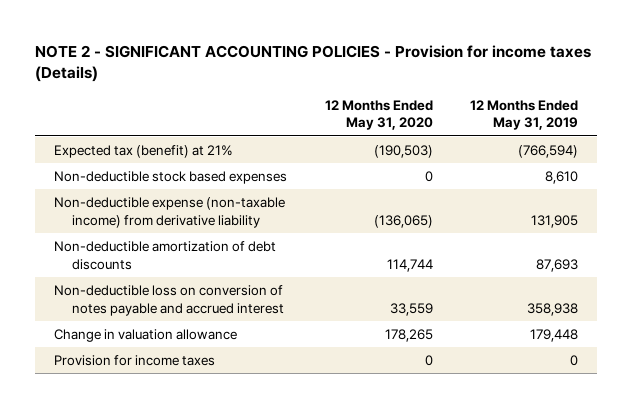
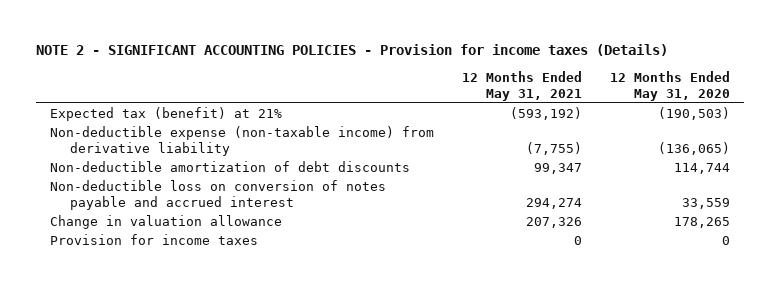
[470,99,579,131] 12 Months Ended May 31, 2019 -> none
none -> [462,70,583,101] 12 Months Ended May 31, 2021
[54,171,288,185] Non-deductible stock based expenses -> none

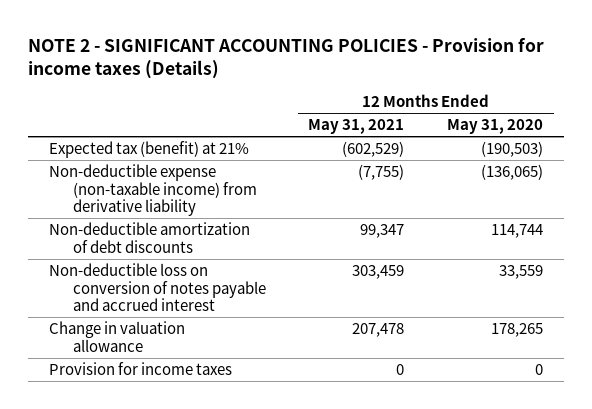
[510,107,583,121] (593,192) -> [342,141,405,158] (602,529)
[526,198,583,210] 294,274 -> [352,265,405,280] 303,459
[526,217,583,229] 207,326 -> [352,323,405,338] 207,478

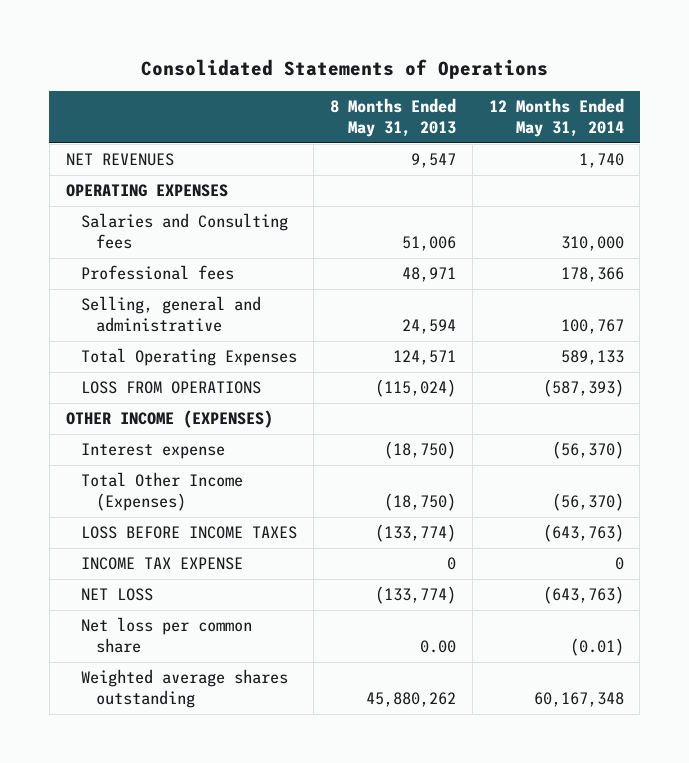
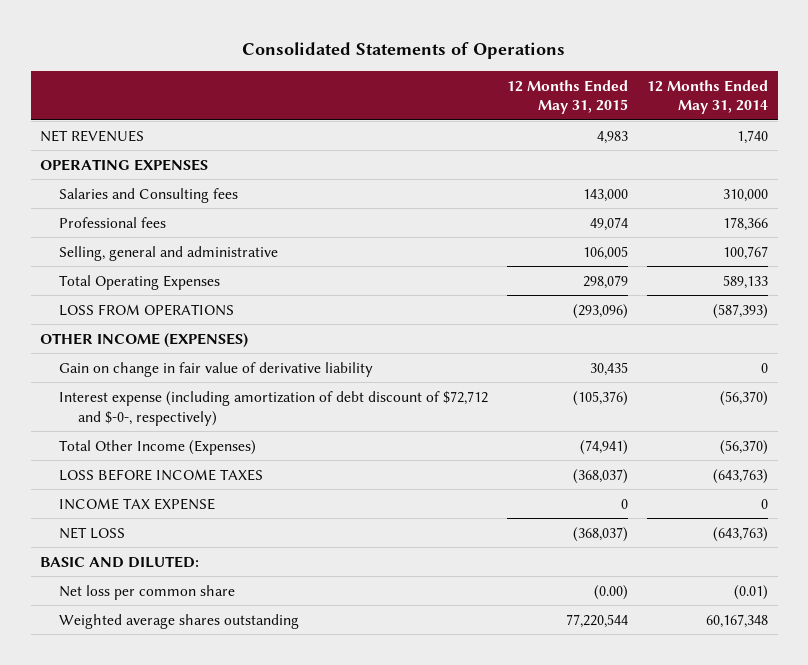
[329,98,456,137] 8 Months Ended May 31, 2013 -> none
none -> [507,79,629,115] 12 Months Ended May 31, 2015
none -> [59,361,374,377] Gain on change in fair value of derivative liability
[80,443,225,460] Interest expense -> [59,390,489,426] Interest expense (including amortization of debt discount of $72,712 and $-0-, respectively)
none -> [40,555,200,568] BASIC AND DILUTED:

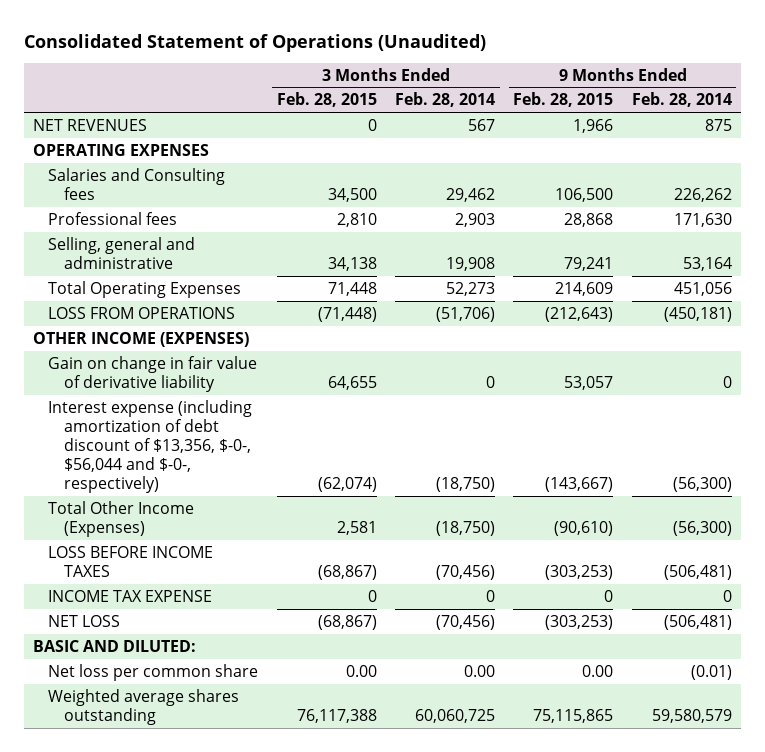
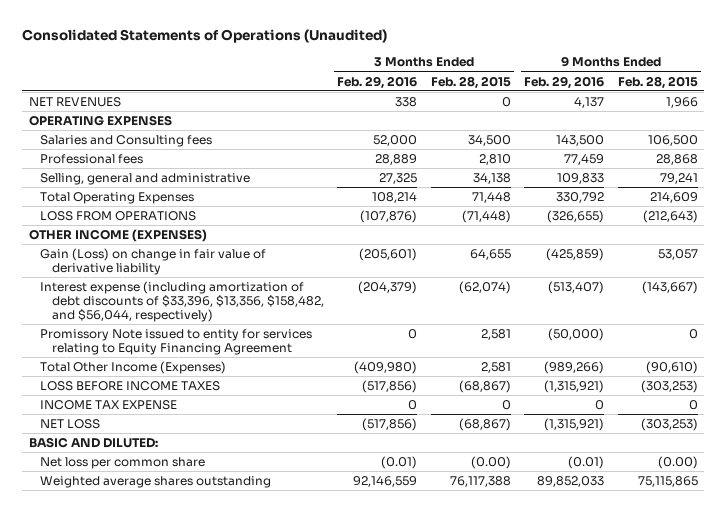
[23,33,486,52] Consolidated Statement of Operations (Unaudited) -> [22,29,388,44] Consolidated Statements of Operations (Unaudited)
[395,92,496,108] Feb. 28, 2014 -> none
[631,92,732,108] Feb. 28, 2014 -> none
none -> [337,75,418,89] Feb. 29, 2016
none -> [524,75,605,89] Feb. 29, 2016
[48,355,258,392] Gain on change in fair value of derivative liability -> [40,248,267,275] Gain (Loss) on change in fair value of derivative liability
[48,399,253,493] Interest expense (including amortization of debt discount of $13,356, $-0-, $56,044 and $-0-, respectively) -> [40,281,324,322] Interest expense (including amortization of debt discounts of $33,396, $13,356, $158,482, and $56,044, respectively)
none -> [40,329,313,355] Promissory Note issued to entity for services relating to Equity Financing Agreement
[345,664,377,677] 0.00 -> [470,456,511,470] (0.00)
[582,664,614,677] 0.00 -> [657,456,698,470] (0.00)

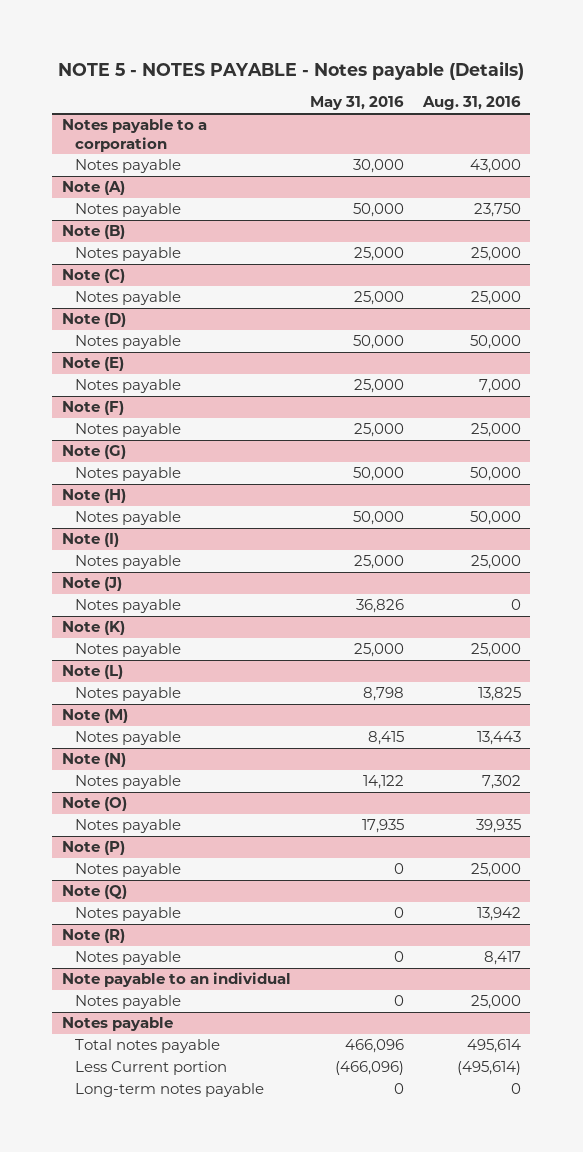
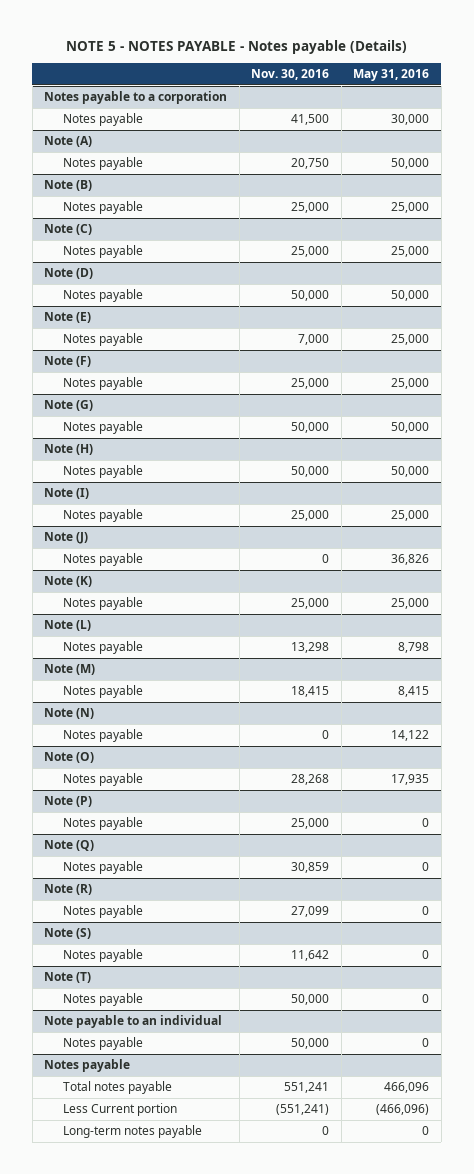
[421,96,521,111] Aug. 31, 2016 -> none
none -> [251,68,330,80] Nov. 30, 2016
none -> [44,928,92,940] Note (S)
none -> [63,949,144,963] Notes payable
none -> [44,972,92,984] Note (T)
none -> [63,993,144,1007] Notes payable

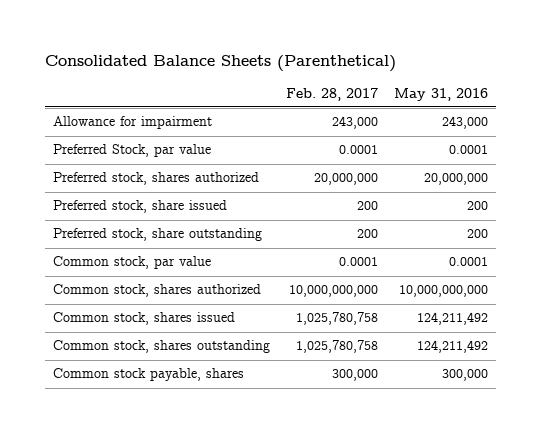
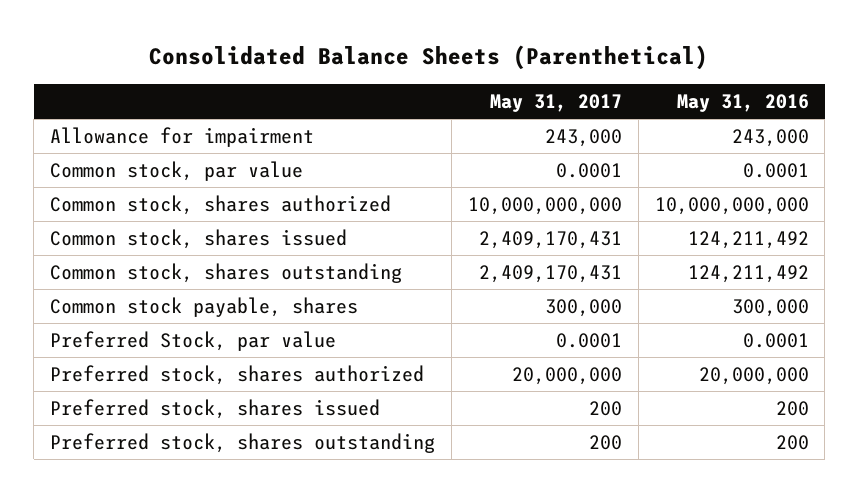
[285,87,378,101] Feb. 28, 2017 -> none
none -> [489,93,622,112] May 31, 2017
[52,200,227,214] Preferred stock, share issued -> none
[52,228,262,242] Preferred stock, share outstanding -> none
[52,144,211,158] Preferred Stock, par value -> [50,331,337,352] Preferred Stock, par value
[52,172,259,186] Preferred stock, shares authorized -> [50,365,425,386] Preferred stock, shares authorized
none -> [50,399,381,420] Preferred stock, shares issued
none -> [50,433,436,454] Preferred stock, shares outstanding

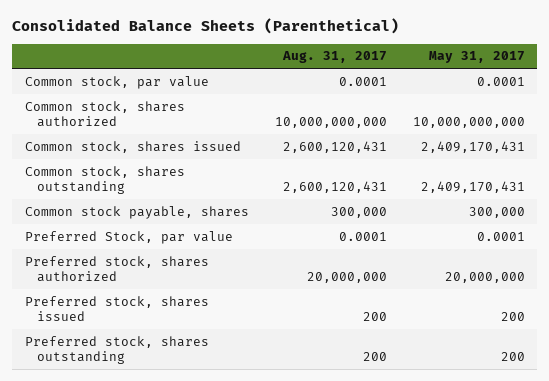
[676,93,809,112] May 31, 2016 -> none
none -> [281,51,387,64] Aug. 31, 2017
[50,127,315,148] Allowance for impairment -> none

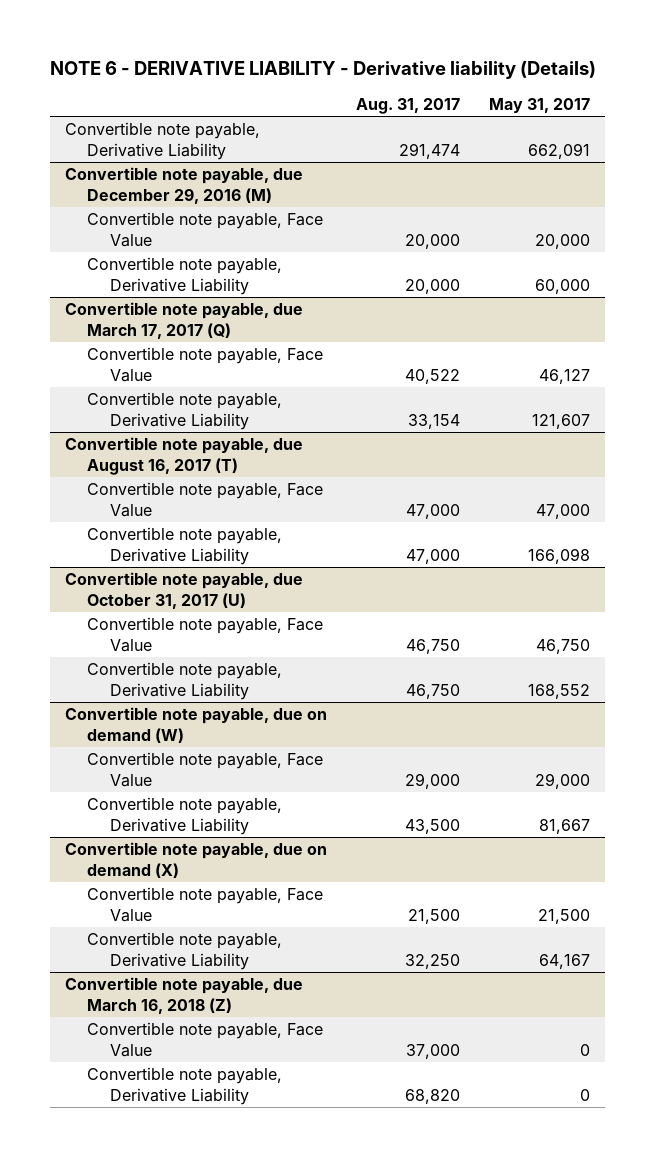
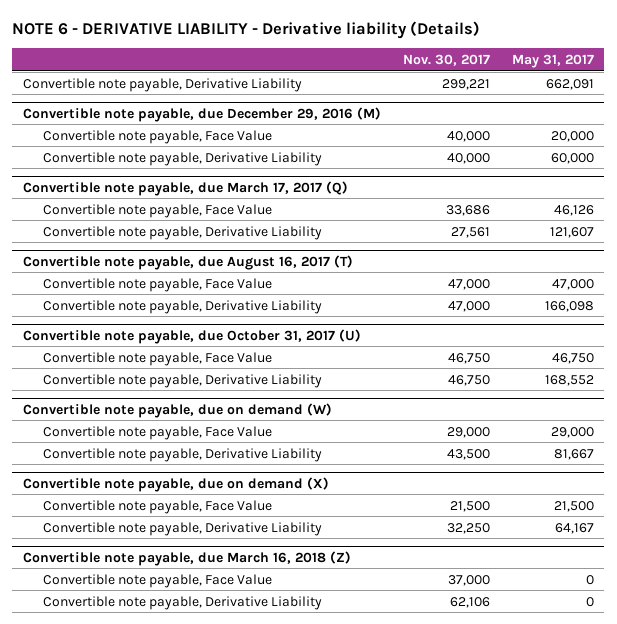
[356,97,461,114] Aug. 31, 2017 -> none
none -> [402,53,490,66] Nov. 30, 2017
[539,368,591,384] 46,127 -> [553,204,594,216] 46,126

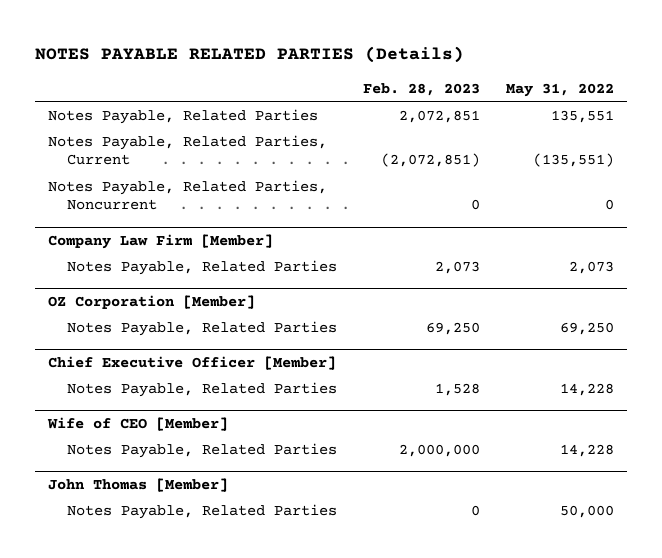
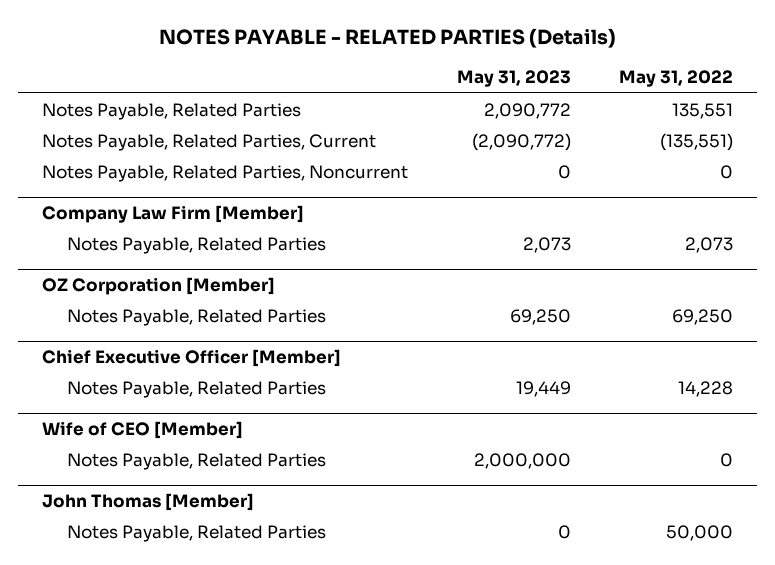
[35,46,465,64] NOTES PAYABLE RELATED PARTIES (Details) -> [158,28,616,49] NOTES PAYABLE - RELATED PARTIES (Details)
[363,82,481,96] Feb. 28, 2023 -> none
none -> [456,70,571,88] May 31, 2023
[559,443,614,457] 14,228 -> [720,452,734,467] 0

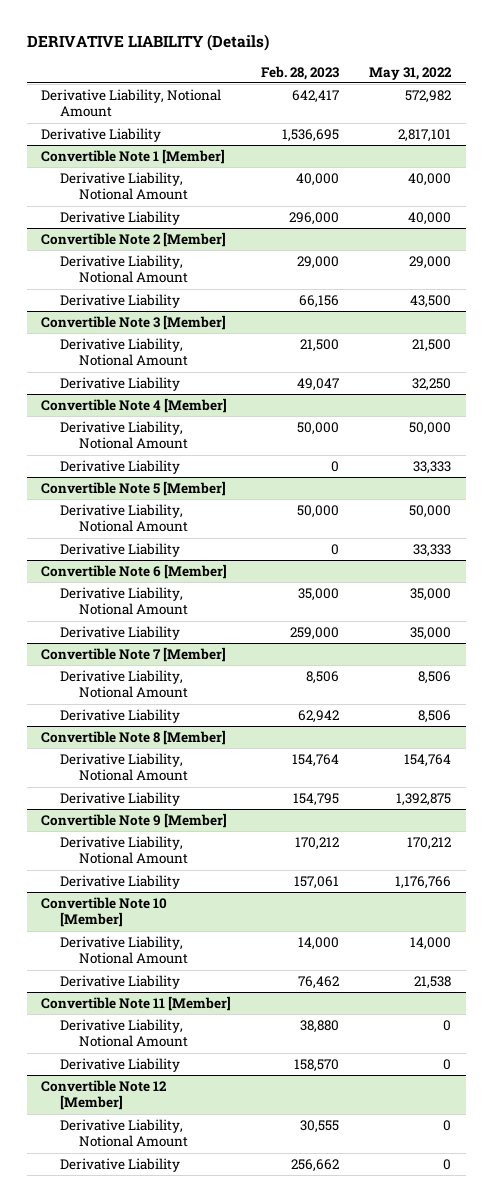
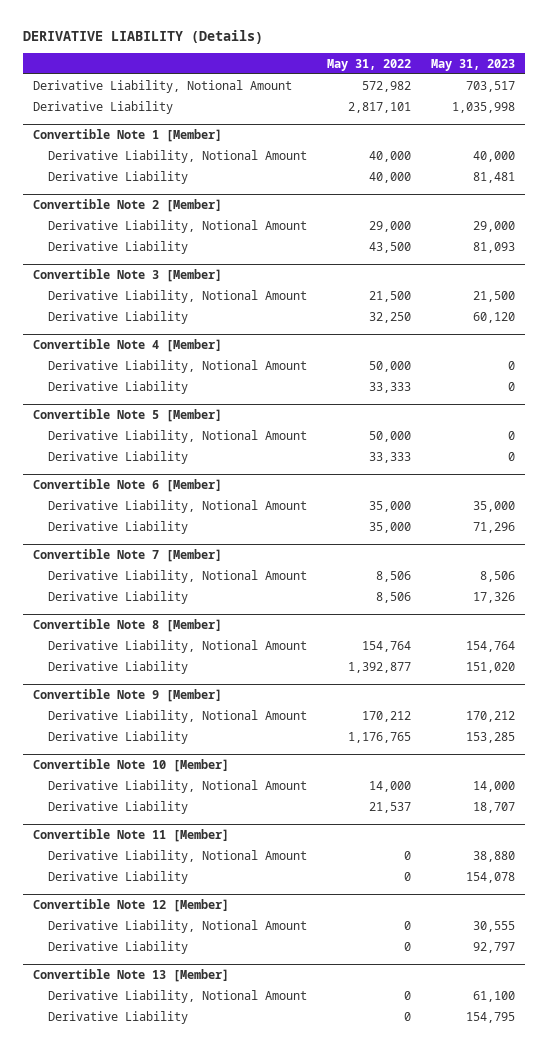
[261,65,340,80] Feb. 28, 2023 -> none
none -> [430,58,515,71] May 31, 2023
[396,792,452,806] 1,392,875 -> [347,661,411,673] 1,392,877
[395,875,452,889] 1,176,766 -> [347,731,411,743] 1,176,765
[414,975,452,989] 21,538 -> [368,801,411,813] 21,537
none -> [32,969,229,983] Convertible Note 13 [Member]
none -> [47,989,307,1003] Derivative Liability, Notional Amount
none -> [47,1010,188,1024] Derivative Liability

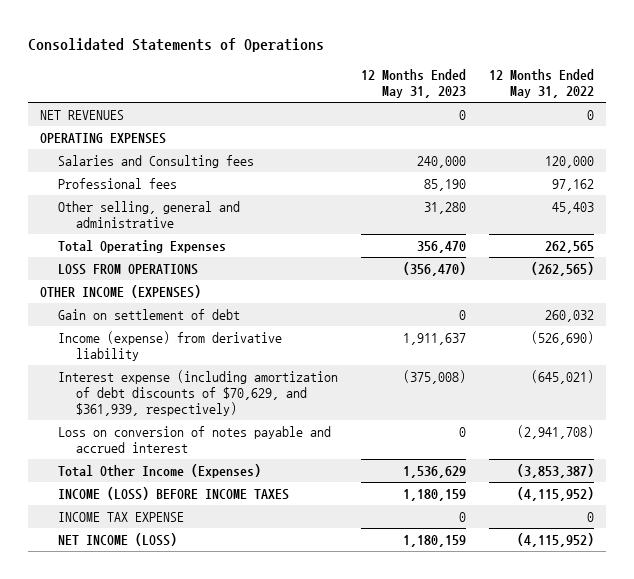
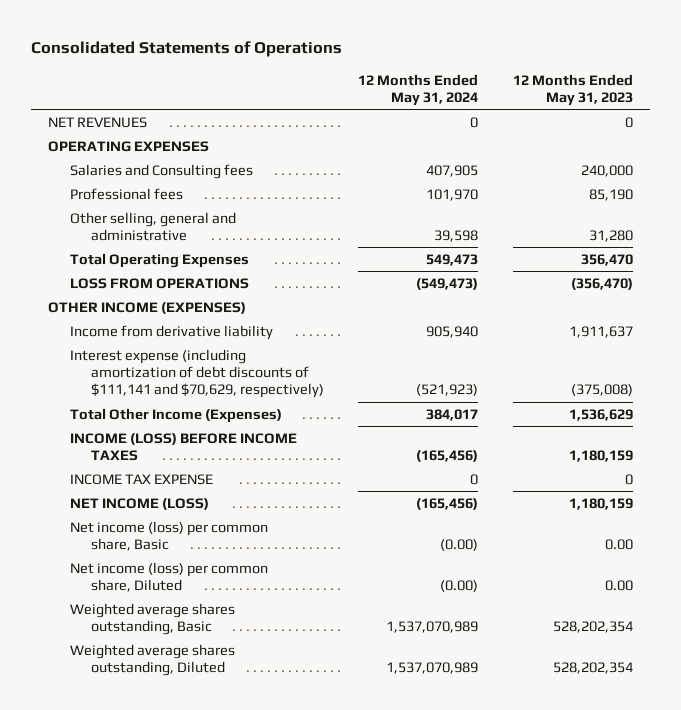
[489,68,595,98] 12 Months Ended May 31, 2022 -> none
none -> [358,73,479,106] 12 Months Ended May 31, 2024
[57,308,240,320] Gain on settlement of debt -> none
[57,425,331,454] Loss on conversion of notes payable and accrued interest -> none
[57,330,282,362] Income (expense) from derivative liability -> [69,324,273,340] Income from derivative liability
[57,369,338,417] Interest expense (including amortization of debt discounts of $70,629, and $361,939, respectively) -> [69,348,324,399] Interest expense (including amortization of debt discounts of $111,141 and $70,629, respectively)
none -> [69,520,268,552] Net income (loss) per common share, Basic
none -> [69,561,268,593] Net income (loss) per common share, Diluted
none -> [69,602,235,636] Weighted average shares outstanding, Basic
none -> [69,643,235,677] Weighted average shares outstanding, Diluted

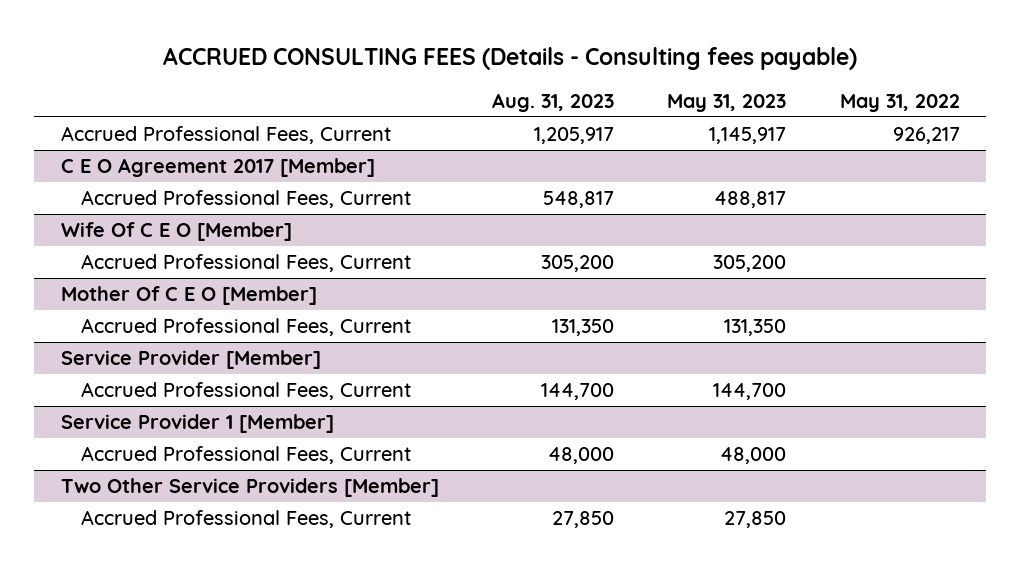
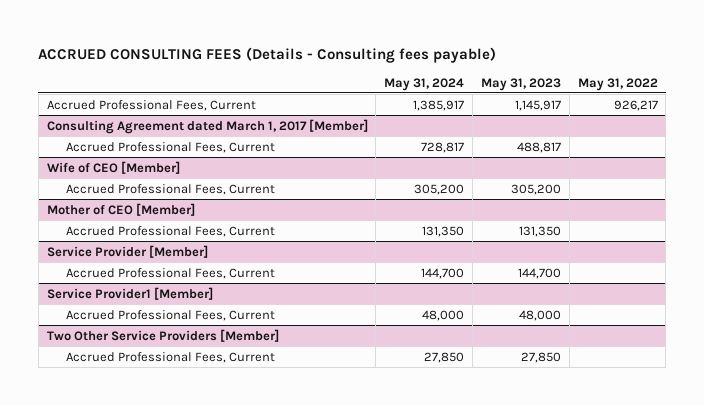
[491,92,614,112] Aug. 31, 2023 -> none
none -> [384,77,465,91] May 31, 2024
[60,157,375,177] C E O Agreement 2017 [Member] -> [46,118,368,134] Consulting Agreement dated March 1, 2017 [Member]
[60,221,292,241] Wife Of C E O [Member] -> [46,160,180,174] Wife of CEO [Member]
[60,285,317,305] Mother Of C E O [Member] -> [46,202,195,216] Mother of CEO [Member]
[60,413,334,433] Service Provider 1 [Member] -> [46,286,213,300] Service Provider1 [Member]

